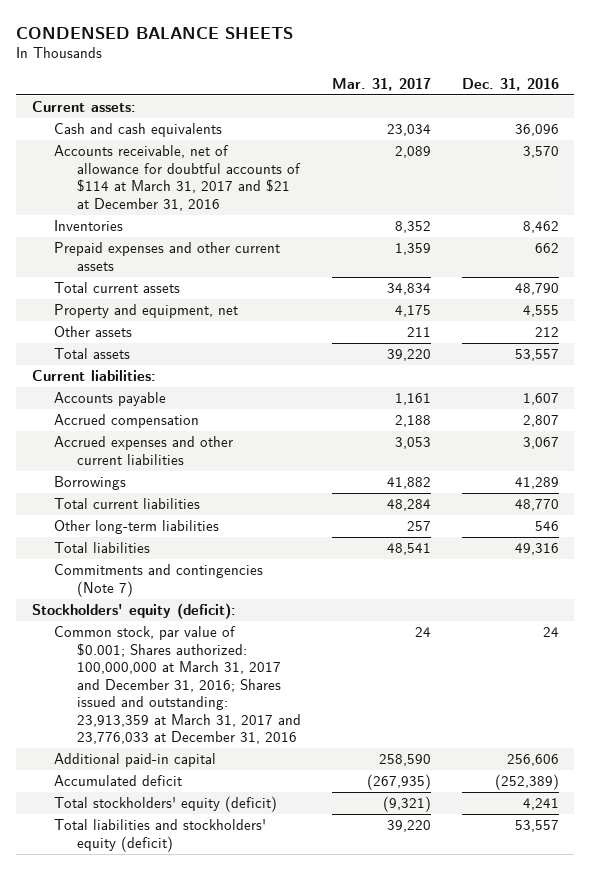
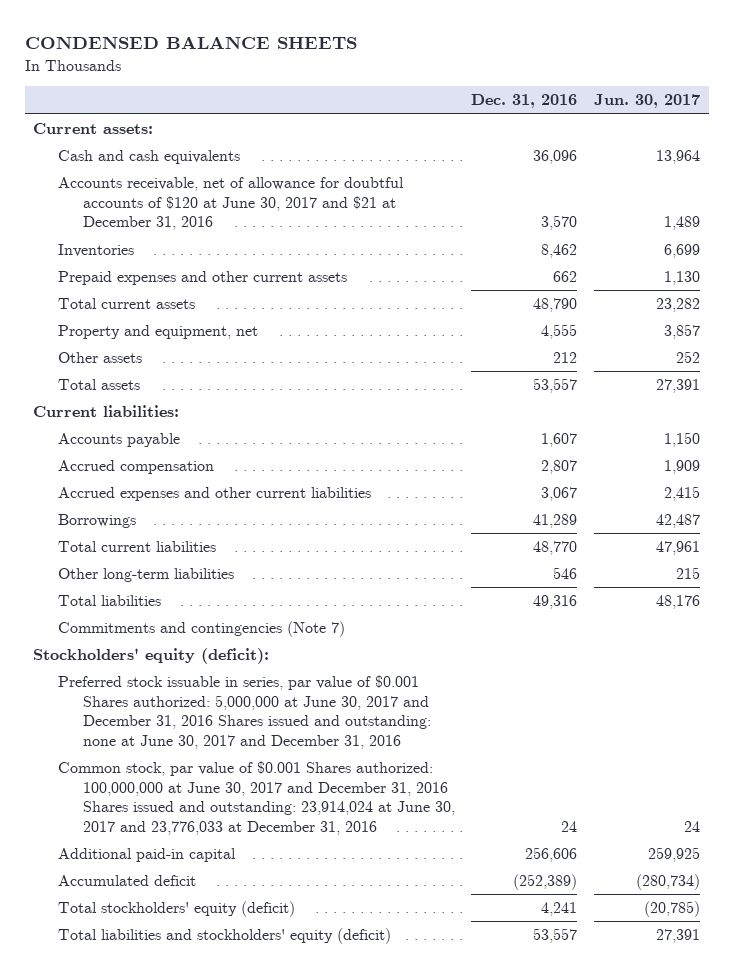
[331,77,431,91] Mar. 31, 2017 -> none
none -> [594,94,701,109] Jun. 30, 2017
[54,145,301,211] Accounts receivable, net of allowance for doubtful accounts of $114 at March 31, 2017 and $21 at December 31, 2016 -> [57,177,404,231] Accounts receivable, net of allowance for doubtful accounts of $120 at June 30, 2017 and $21 at December 31, 2016
none -> [57,675,431,750] Preferred stock issuable in series, par value of $0.001 Shares authorized: 5,000,000 at June 30, 2017 and December 31, 2016 Shares issued and outstanding: none at June 30, 2017 and December 31, 2016
[54,626,301,745] Common stock, par value of $0.001; Shares authorized: 100,000,000 at March 31, 2017 and December 31, 2016; Shares issued and outstanding: 23,913,359 at March 31, 2017 and 23,776,033 at December 31, 2016 -> [57,761,455,836] Common stock, par value of $0.001 Shares authorized: 100,000,000 at June 30, 2017 and December 31, 2016 Shares issued and outstanding: 23,914,024 at June 30, 2017 and 23,776,033 at December 31, 2016

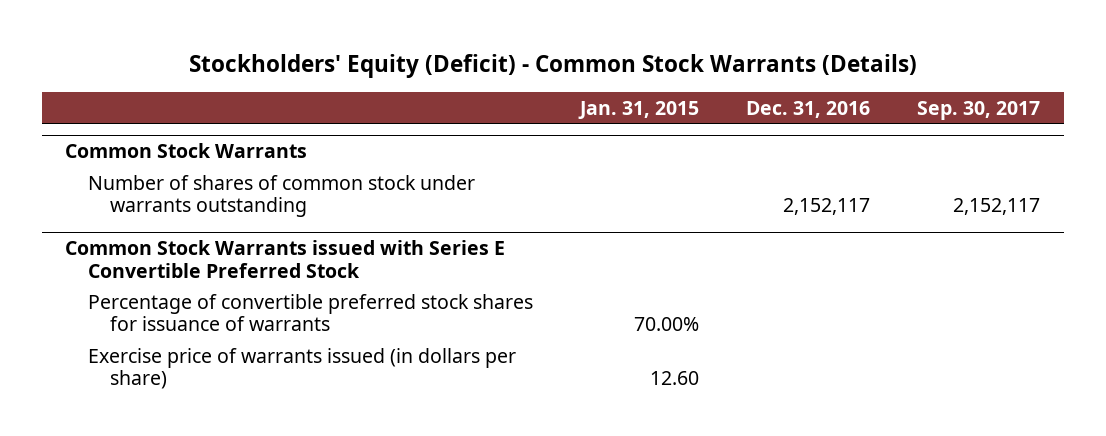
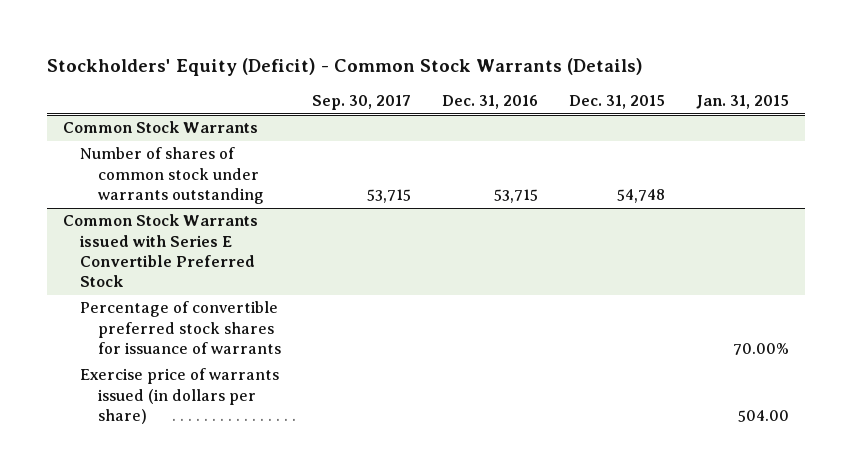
none -> [569,95,666,110] Dec. 31, 2015
[783,198,871,216] 2,152,117 -> [493,189,538,204] 53,715
[953,198,1041,216] 2,152,117 -> [366,189,411,204] 53,715
[650,371,700,386] 12.60 -> [738,410,790,423] 504.00

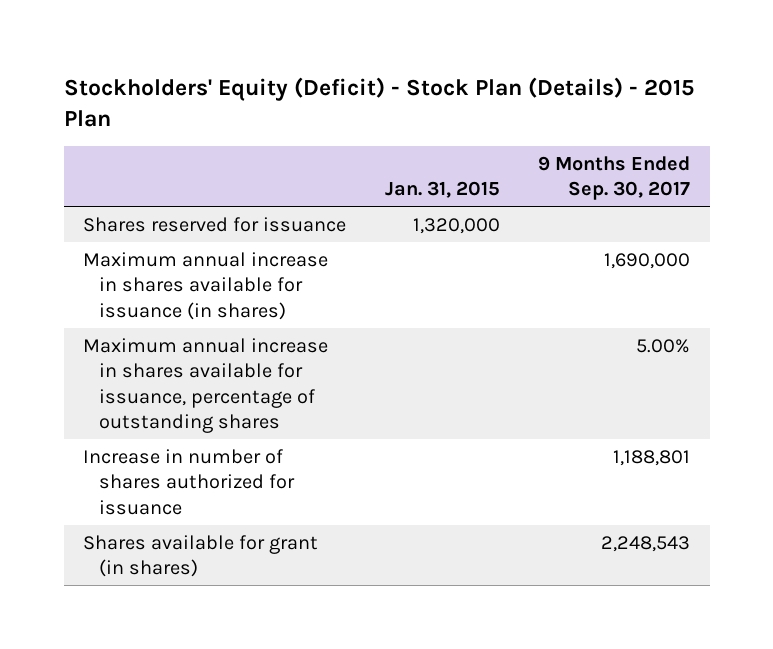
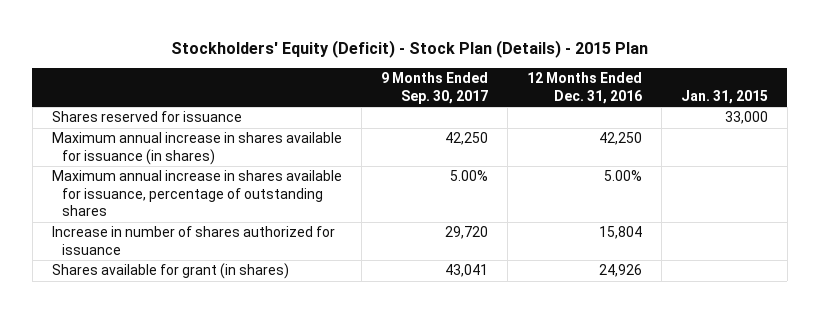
none -> [526,72,642,104] 12 Months Ended Dec. 31, 2016
[412,217,500,234] 1,320,000 -> [724,111,768,125] 33,000
[604,252,691,269] 1,690,000 -> [444,132,488,146] 42,250
[613,449,691,466] 1,188,801 -> [444,226,488,240] 29,720
[601,535,691,552] 2,248,543 -> [444,264,488,278] 43,041

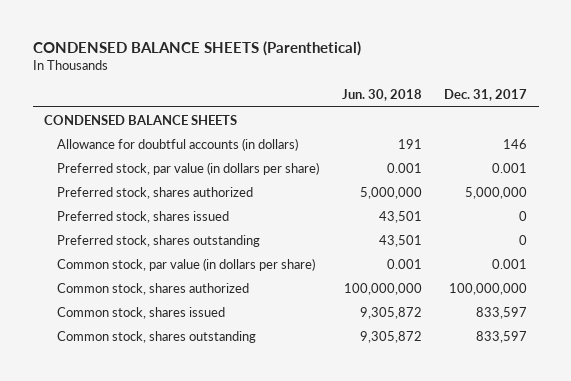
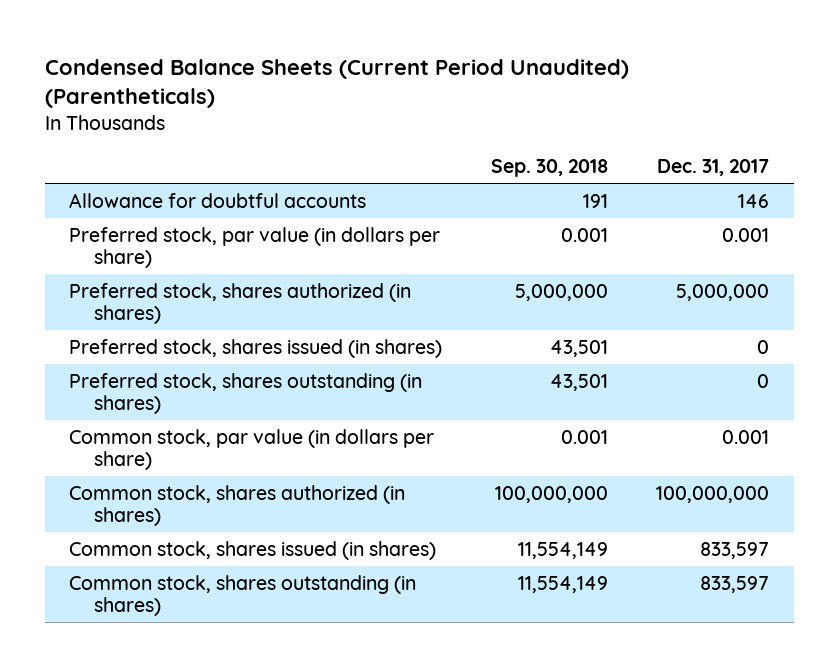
[32,40,361,56] CONDENSED BALANCE SHEETS (Parenthetical) -> [44,58,629,109] Condensed Balance Sheets (Current Period Unaudited) (Parentheticals)
[341,89,422,102] Jun. 30, 2018 -> none
none -> [490,159,608,178] Sep. 30, 2018
[44,114,238,125] CONDENSED BALANCE SHEETS -> none
[56,137,298,151] Allowance for doubtful accounts (in dollars) -> [68,192,366,208] Allowance for doubtful accounts
[56,186,253,199] Preferred stock, shares authorized -> [68,282,411,324] Preferred stock, shares authorized (in shares)
[56,210,229,223] Preferred stock, shares issued -> [68,338,442,358] Preferred stock, shares issued (in shares)
[56,234,260,247] Preferred stock, shares outstanding -> [68,372,422,414] Preferred stock, shares outstanding (in shares)
[56,282,249,295] Common stock, shares authorized -> [68,484,405,526] Common stock, shares authorized (in shares)
[56,306,225,319] Common stock, shares issued -> [68,540,436,560] Common stock, shares issued (in shares)
[56,330,256,343] Common stock, shares outstanding -> [68,574,416,616] Common stock, shares outstanding (in shares)

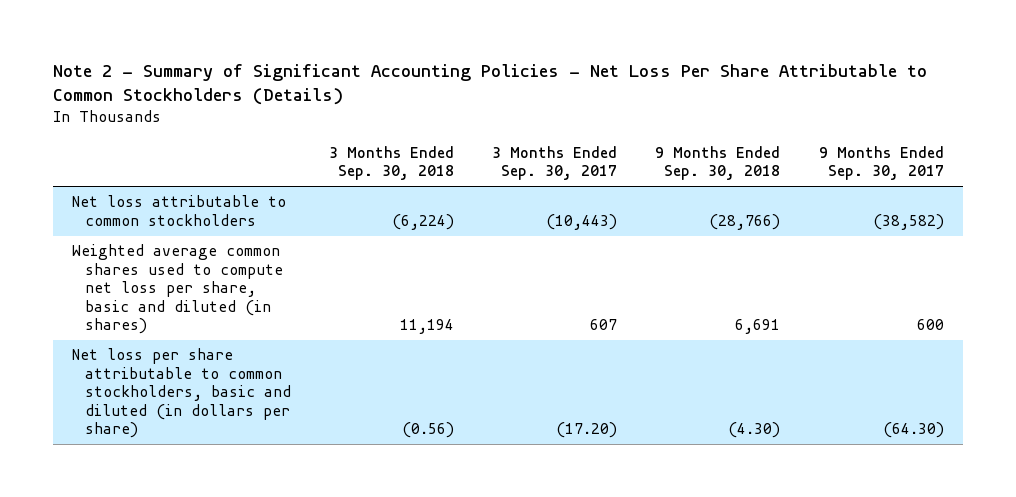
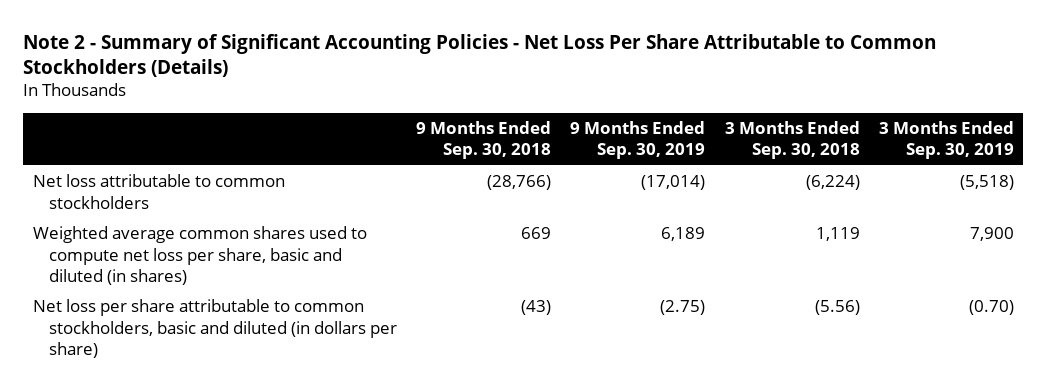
[492,145,618,181] 3 Months Ended Sep. 30, 2017 -> none
[818,145,944,181] 9 Months Ended Sep. 30, 2017 -> none
none -> [570,121,706,160] 9 Months Ended Sep. 30, 2019
none -> [878,121,1014,160] 3 Months Ended Sep. 30, 2019
[399,319,454,335] 11,194 -> [815,227,860,242] 1,119
[735,319,781,335] 6,691 -> [521,227,552,240] 669
[401,422,454,439] (0.56) -> [814,300,860,316] (5.56)
[728,422,781,439] (4.30) -> [521,300,552,316] (43)

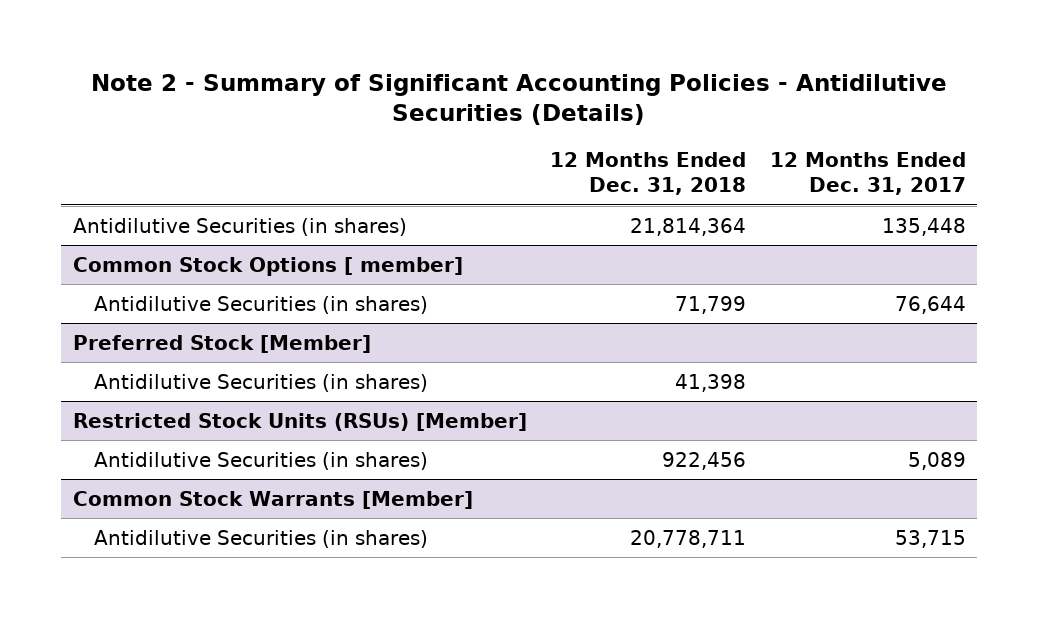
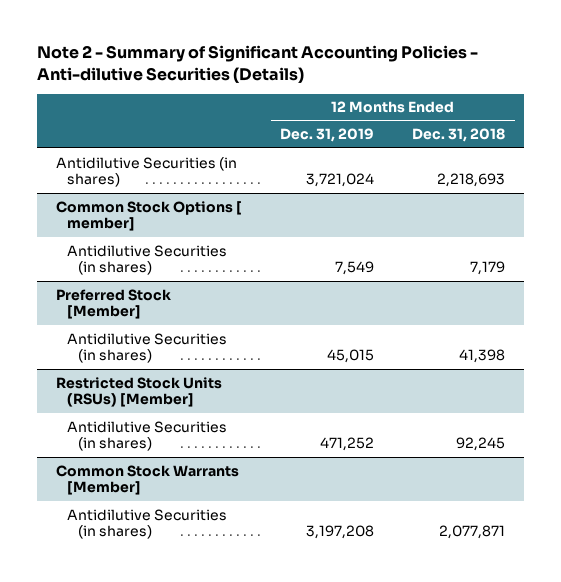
[91,74,948,126] Note 2 - Summary of Significant Accounting Policies - Antidilutive Securities (Details) -> [37,45,479,83] Note 2 - Summary of Significant Accounting Policies - Anti-dilutive Securities (Details)
[769,152,966,196] 12 Months Ended Dec. 31, 2017 -> none
none -> [280,128,375,143] Dec. 31, 2019
[630,217,747,236] 21,814,364 -> [437,173,506,188] 2,218,693
[675,295,747,314] 71,799 -> [470,261,506,276] 7,179
[662,451,747,470] 922,456 -> [456,437,506,452] 92,245
[630,529,747,548] 20,778,711 -> [439,525,506,540] 2,077,871

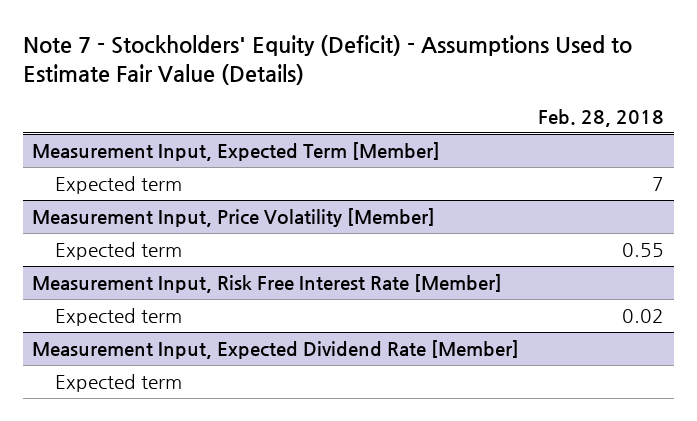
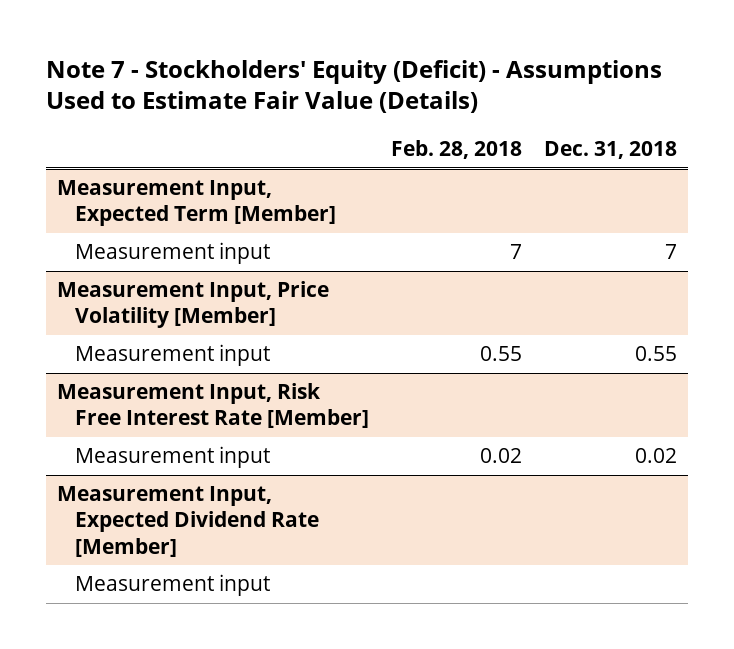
none -> [544,140,678,159] Dec. 31, 2018
[54,176,182,195] Expected term -> [75,242,271,265] Measurement input
[54,242,182,261] Expected term -> [75,344,271,367] Measurement input
[54,308,182,327] Expected term -> [75,446,271,469] Measurement input
[54,374,182,393] Expected term -> [75,574,271,597] Measurement input

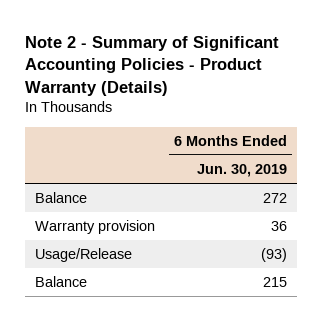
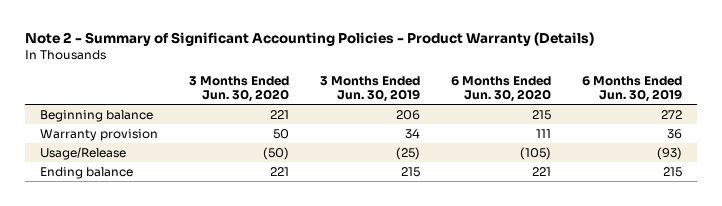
none -> [188,75,289,103] 3 Months Ended Jun. 30, 2020
none -> [319,75,420,103] 3 Months Ended Jun. 30, 2019
none -> [450,75,551,103] 6 Months Ended Jun. 30, 2020
[34,192,87,204] Balance -> [40,109,154,122] Beginning balance
[34,276,87,288] Balance -> [40,166,134,179] Ending balance

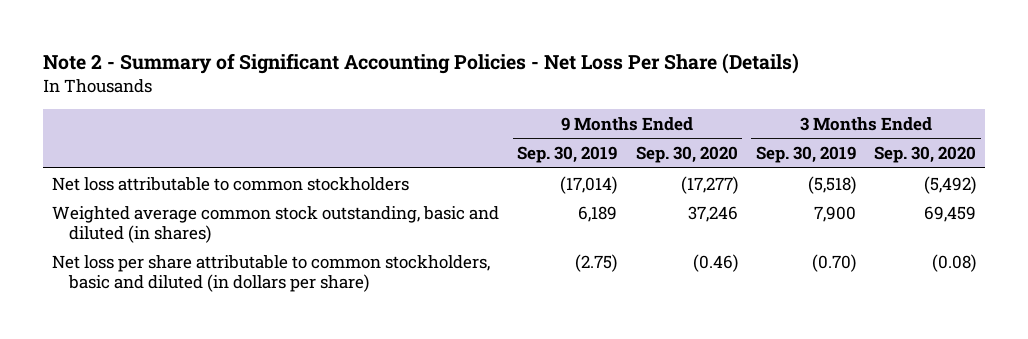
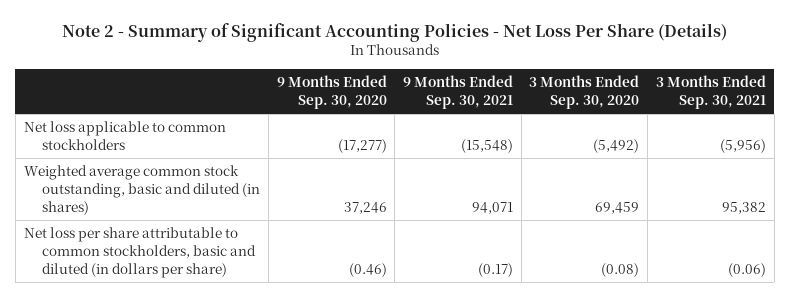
[517,146,618,164] Sep. 30, 2019 -> none
[755,146,856,164] Sep. 30, 2019 -> none
none -> [403,75,514,109] 9 Months Ended Sep. 30, 2021
none -> [655,75,766,109] 3 Months Ended Sep. 30, 2021
[52,176,410,191] Net loss attributable to common stockholders -> [23,121,226,150] Net loss applicable to common stockholders

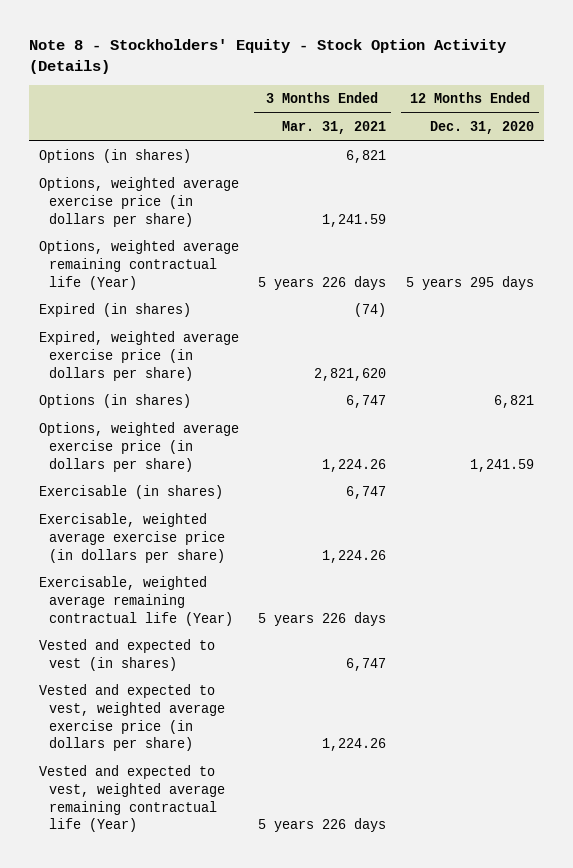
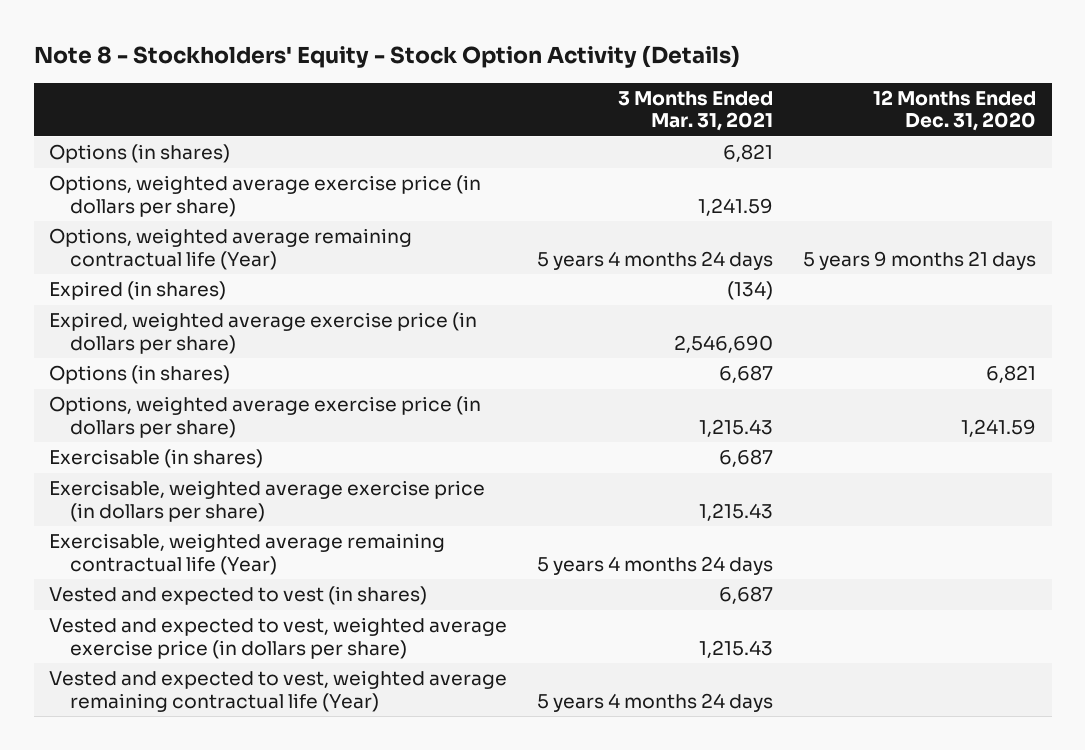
[258,275,387,290] 5 years 226 days -> [537,250,774,270] 5 years 4 months 24 days
[406,275,535,290] 5 years 295 days -> [803,250,1037,270] 5 years 9 months 21 days
[354,303,387,318] (74) -> [727,281,774,301] (134)
[314,367,387,381] 2,821,620 -> [674,334,774,353] 2,546,690
[346,395,387,409] 6,747 -> [719,365,774,384] 6,687
[322,458,387,472] 1,224.26 -> [699,418,774,437] 1,215.43
[346,486,387,500] 6,747 -> [719,449,774,468] 6,687
[322,549,387,563] 1,224.26 -> [699,502,774,521] 1,215.43
[258,611,387,626] 5 years 226 days -> [537,555,774,575] 5 years 4 months 24 days
[346,658,387,672] 6,747 -> [719,586,774,605] 6,687
[322,738,387,752] 1,224.26 -> [699,639,774,658] 1,215.43
[258,818,387,833] 5 years 226 days -> [537,692,774,712] 5 years 4 months 24 days

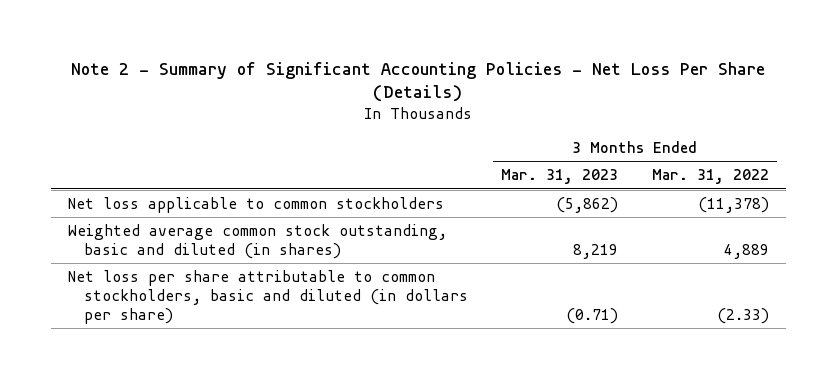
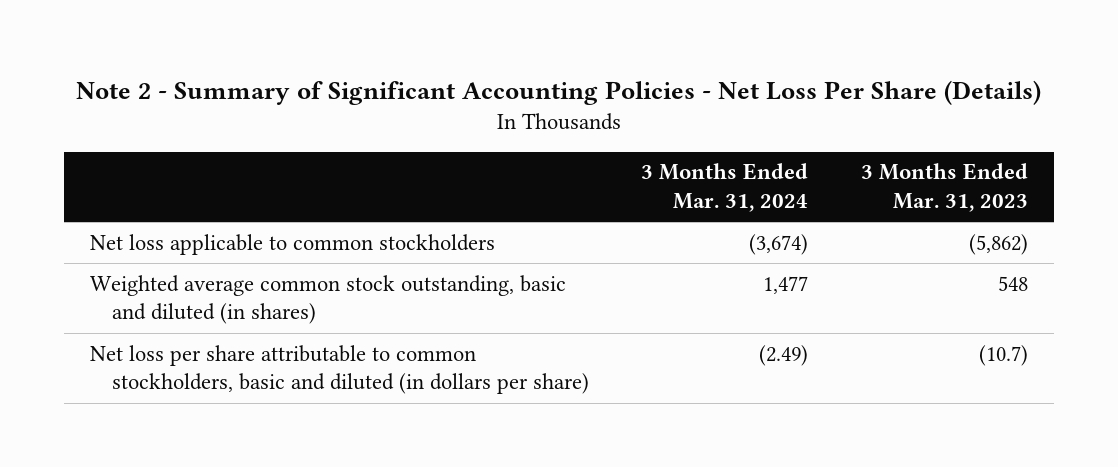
[651,169,769,185] Mar. 31, 2022 -> none
none -> [641,163,809,212] 3 Months Ended Mar. 31, 2024
[573,243,619,259] 8,219 -> [997,275,1028,291] 548
[566,307,619,324] (0.71) -> [978,344,1028,366] (10.7)

